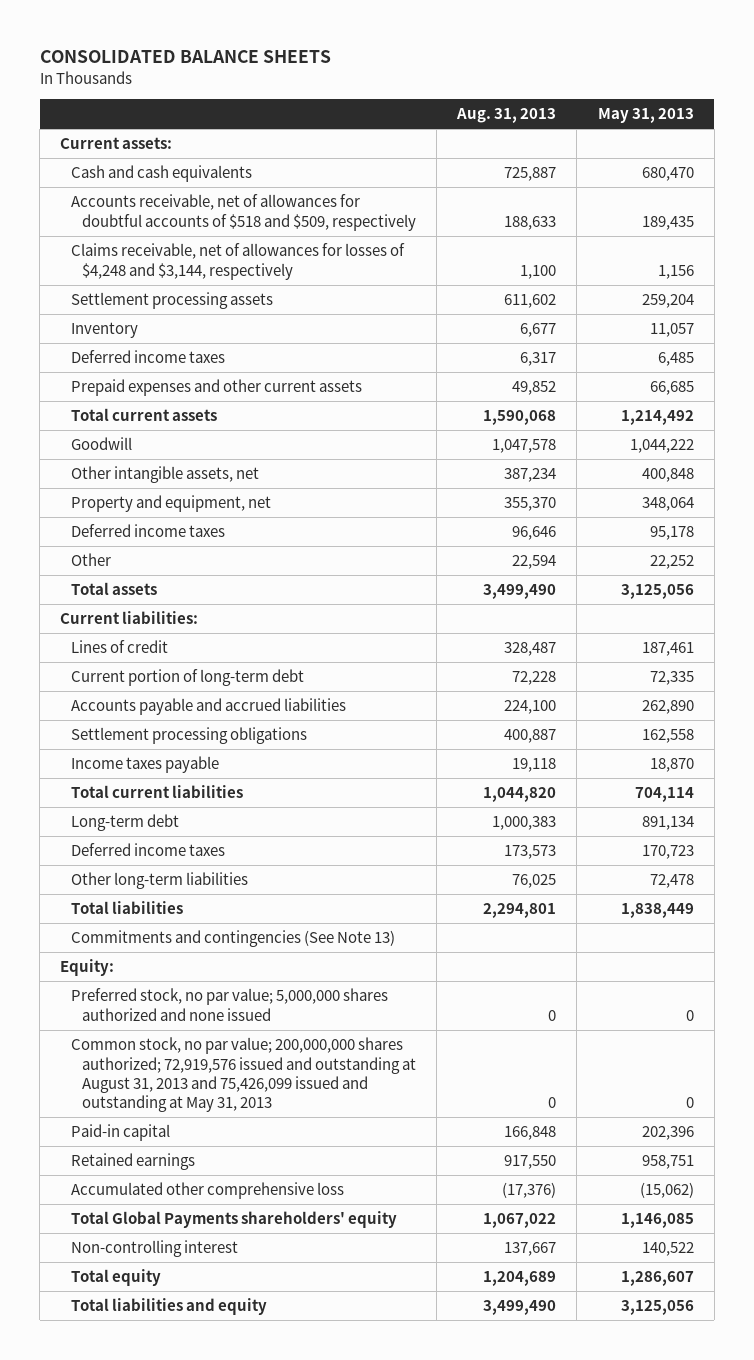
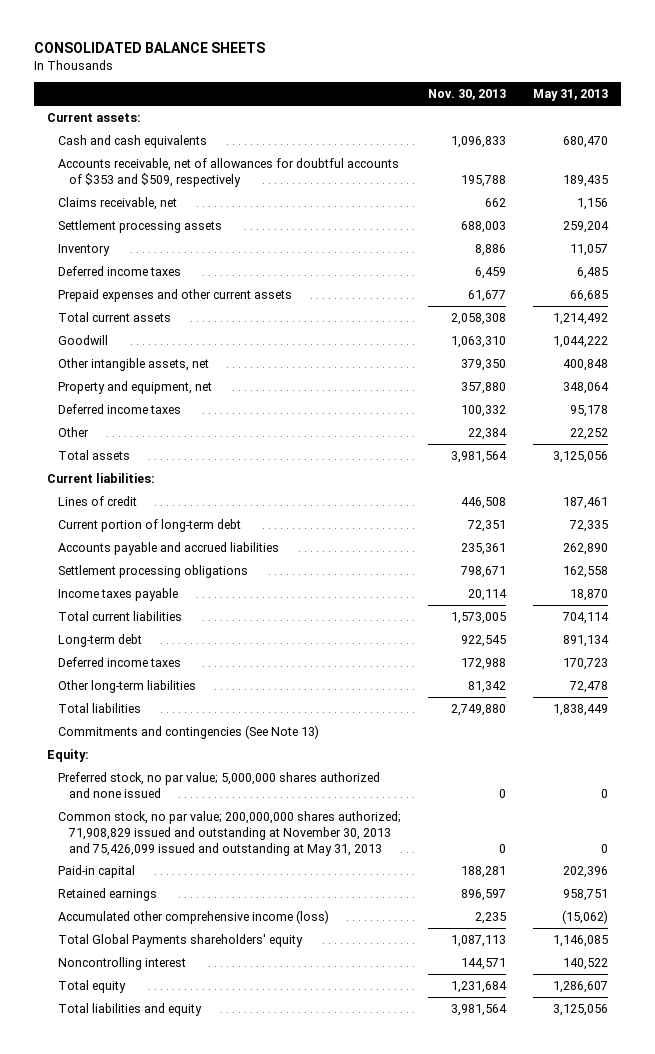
[456,107,557,123] Aug. 31, 2013 -> none
none -> [428,89,507,101] Nov. 30, 2013
[71,194,416,231] Accounts receivable, net of allowances for doubtful accounts of $518 and $509, respectively -> [58,157,400,187] Accounts receivable, net of allowances for doubtful accounts of $353 and $509, respectively
[71,243,406,280] Claims receivable, net of allowances for losses of $4,248 and $3,144, respectively -> [58,196,178,210] Claims receivable, net
[71,1037,416,1113] Common stock, no par value; 200,000,000 shares authorized; 72,919,576 issued and outstanding at August 31, 2013 and 75,426,099 issued and outstanding at May 31, 2013 -> [58,810,402,856] Common stock, no par value; 200,000,000 shares authorized; 71,908,829 issued and outstanding at November 30, 2013 and 75,426,099 issued and outstanding at May 31, 2013
[71,1182,345,1200] Accumulated other comprehensive loss -> [58,909,330,924] Accumulated other comprehensive income (loss)
[71,1240,239,1258] Non-controlling interest -> [58,956,187,970] Noncontrolling interest

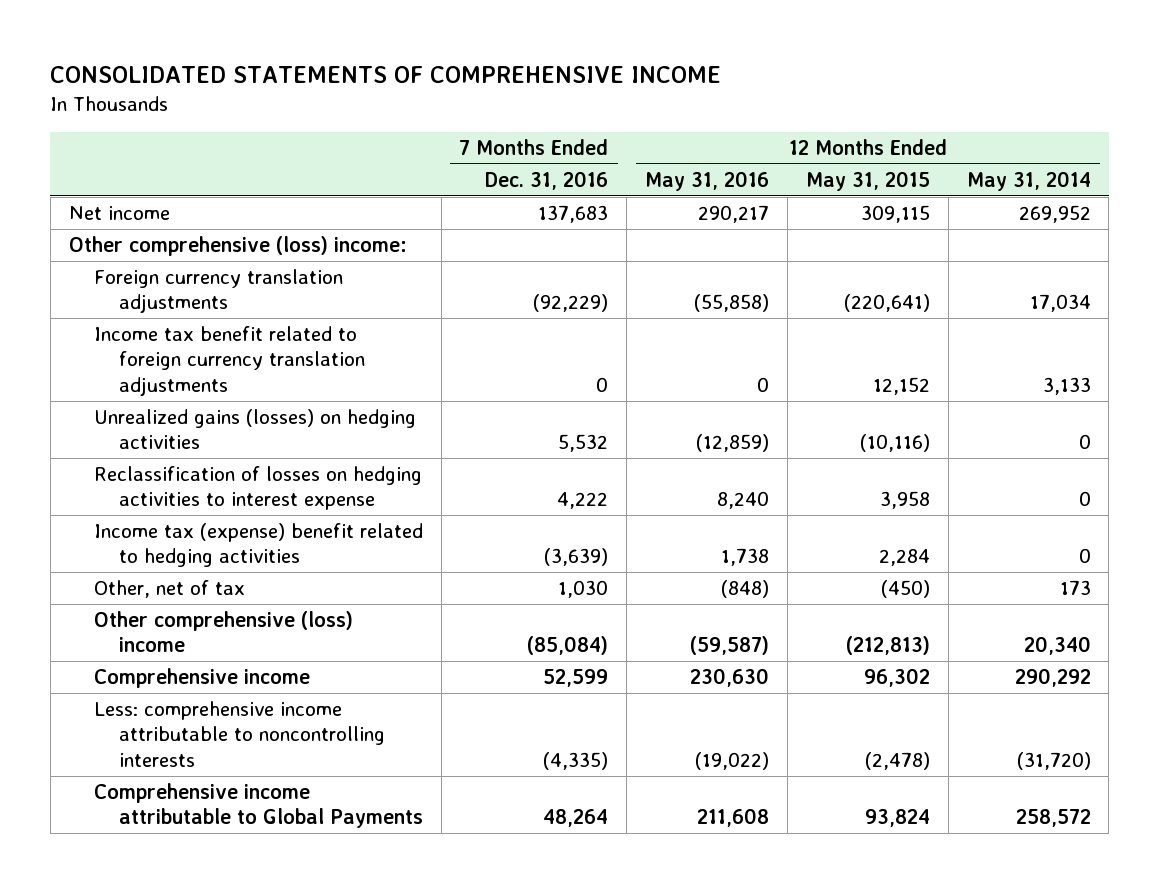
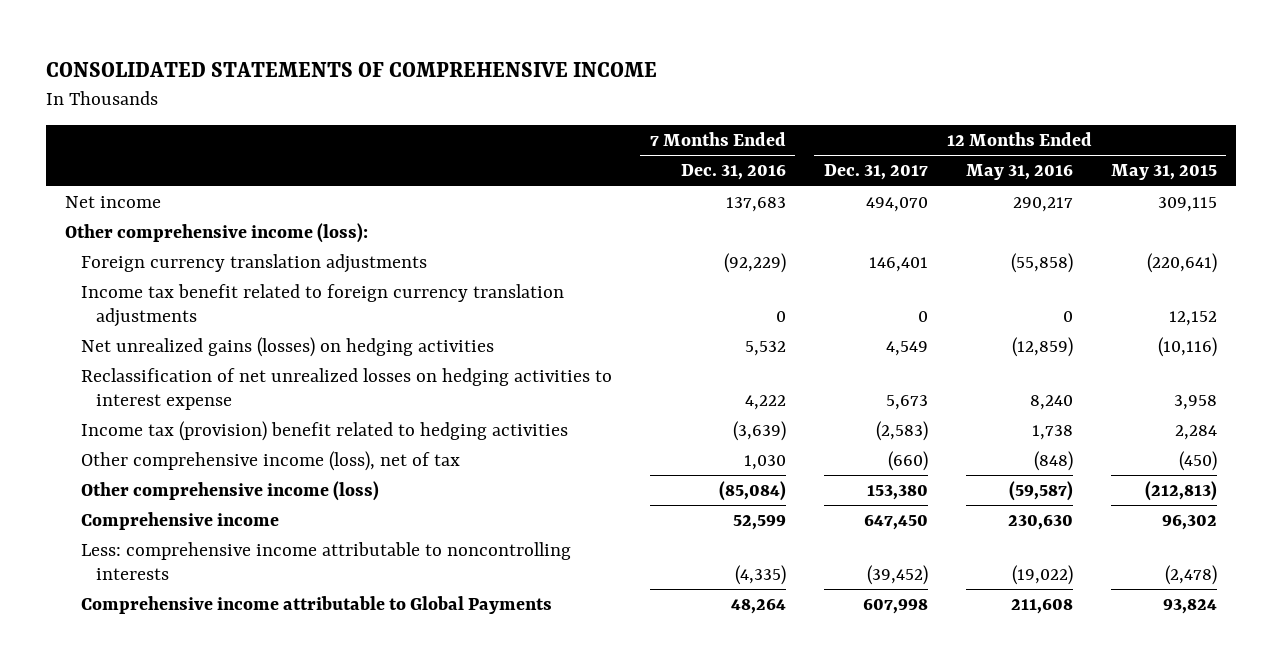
[966,170,1091,191] May 31, 2014 -> none
none -> [823,164,928,181] Dec. 31, 2017
[68,235,407,256] Other comprehensive (loss) income: -> [64,222,368,243] Other comprehensive income (loss):
[93,408,416,450] Unrealized gains (losses) on hedging activities -> [80,336,494,357] Net unrealized gains (losses) on hedging activities
[93,465,422,511] Reclassification of losses on hedging activities to interest expense -> [80,367,612,411] Reclassification of net unrealized losses on hedging activities to interest expense
[93,522,423,568] Income tax (expense) benefit related to hedging activities -> [80,420,568,441] Income tax (provision) benefit related to hedging activities
[93,579,245,598] Other, net of tax -> [80,450,460,471] Other comprehensive income (loss), net of tax
[93,610,353,653] Other comprehensive (loss) income -> [80,480,379,501] Other comprehensive income (loss)

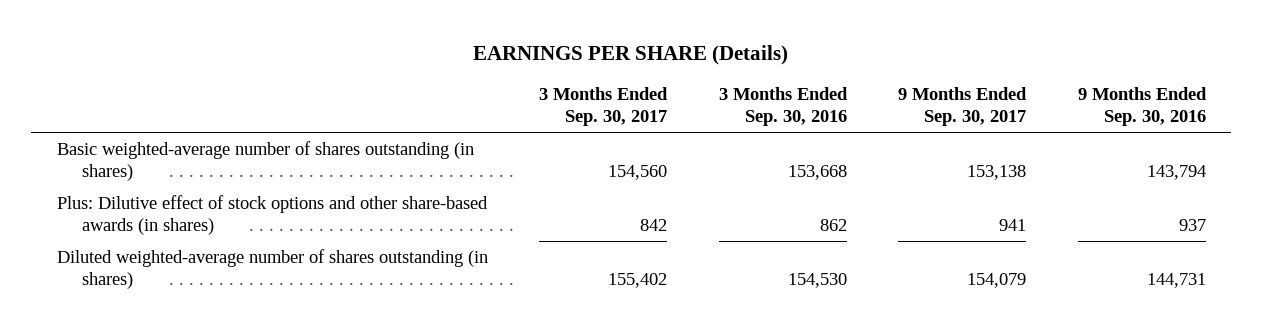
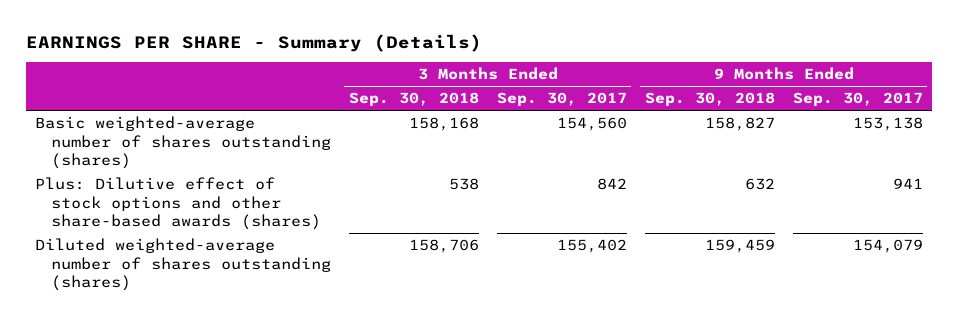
[473,44,789,65] EARNINGS PER SHARE (Details) -> [25,33,482,52] EARNINGS PER SHARE - Summary (Details)
[718,87,848,127] 3 Months Ended Sep. 30, 2016 -> none
[1077,87,1207,127] 9 Months Ended Sep. 30, 2016 -> none
none -> [348,92,479,107] Sep. 30, 2018
none -> [644,92,775,107] Sep. 30, 2018
[56,141,474,181] Basic weighted-average number of shares outstanding (in shares) -> [34,116,332,170] Basic weighted-average number of shares outstanding (shares)
[56,195,488,235] Plus: Dilutive effect of stock options and other share-based awards (in shares) -> [34,177,322,231] Plus: Dilutive effect of stock options and other share-based awards (shares)
[56,249,488,289] Diluted weighted-average number of shares outstanding (in shares) -> [34,238,332,292] Diluted weighted-average number of shares outstanding (shares)

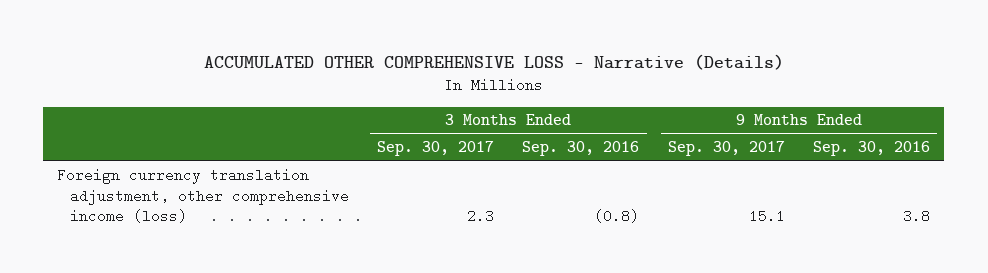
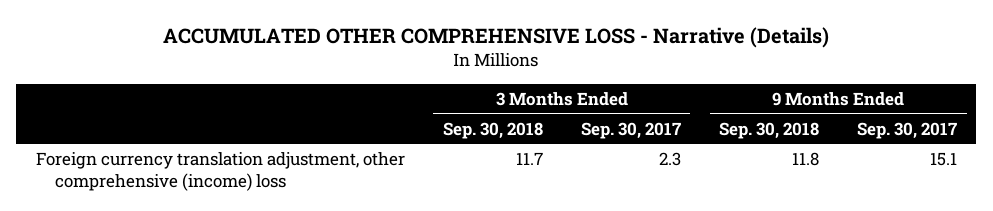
[522,141,640,157] Sep. 30, 2016 -> none
[813,141,931,157] Sep. 30, 2016 -> none
none -> [442,121,543,139] Sep. 30, 2018
none -> [719,121,820,139] Sep. 30, 2018
[57,168,349,224] Foreign currency translation adjustment, other comprehensive income (loss) -> [35,152,405,191] Foreign currency translation adjustment, other comprehensive (income) loss

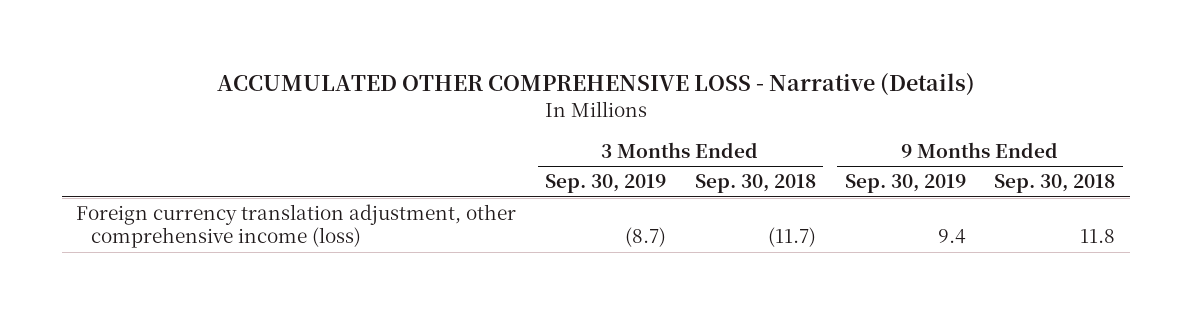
[580,121,681,139] Sep. 30, 2017 -> none
[857,121,958,139] Sep. 30, 2017 -> none
none -> [545,174,667,194] Sep. 30, 2019
none -> [844,174,966,194] Sep. 30, 2019
[35,152,405,191] Foreign currency translation adjustment, other comprehensive (income) loss -> [76,204,517,249] Foreign currency translation adjustment, other comprehensive income (loss)
[515,152,543,166] 11.7 -> [767,227,816,248] (11.7)

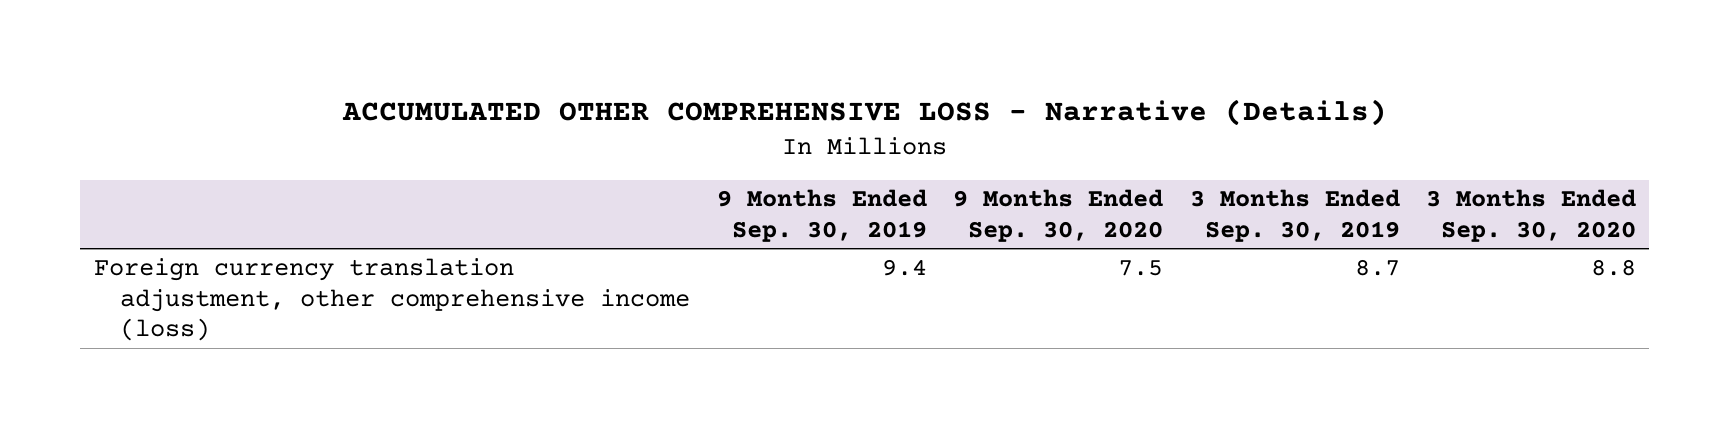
[694,174,816,194] Sep. 30, 2018 -> none
[994,174,1116,194] Sep. 30, 2018 -> none
none -> [953,189,1164,242] 9 Months Ended Sep. 30, 2020
none -> [1426,189,1637,242] 3 Months Ended Sep. 30, 2020
[625,227,667,248] (8.7) -> [1354,259,1400,277] 8.7

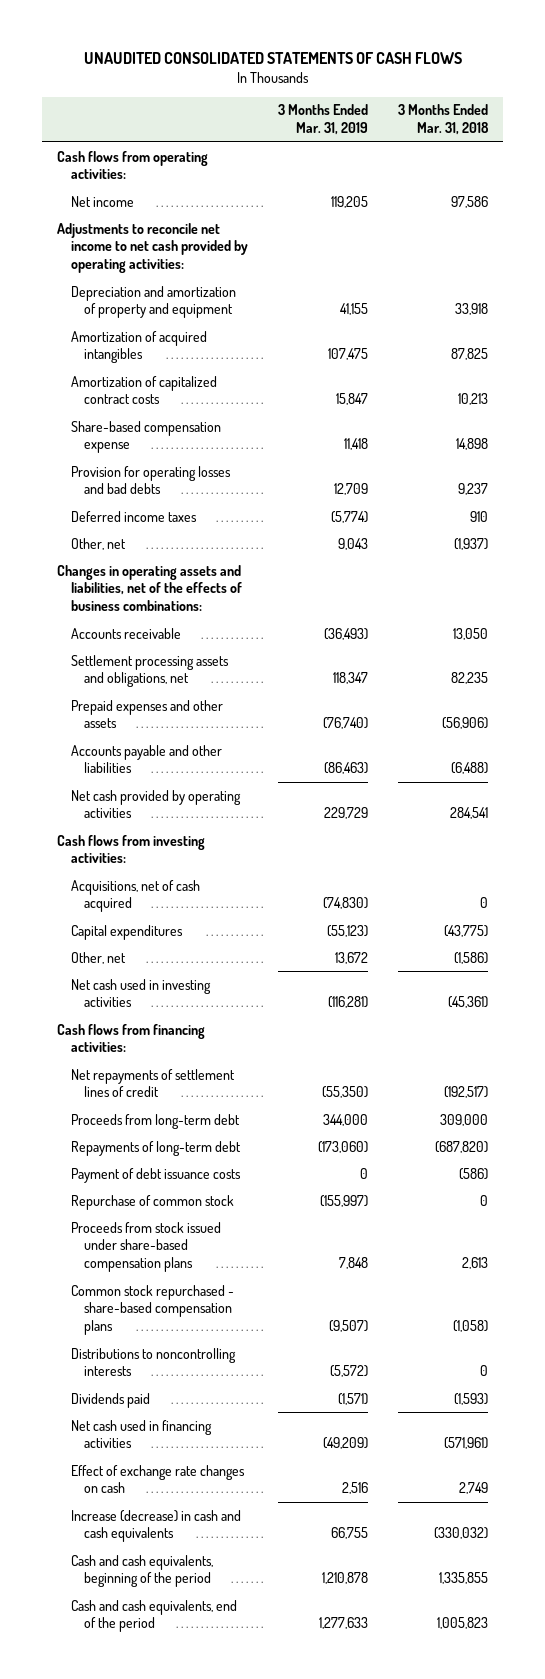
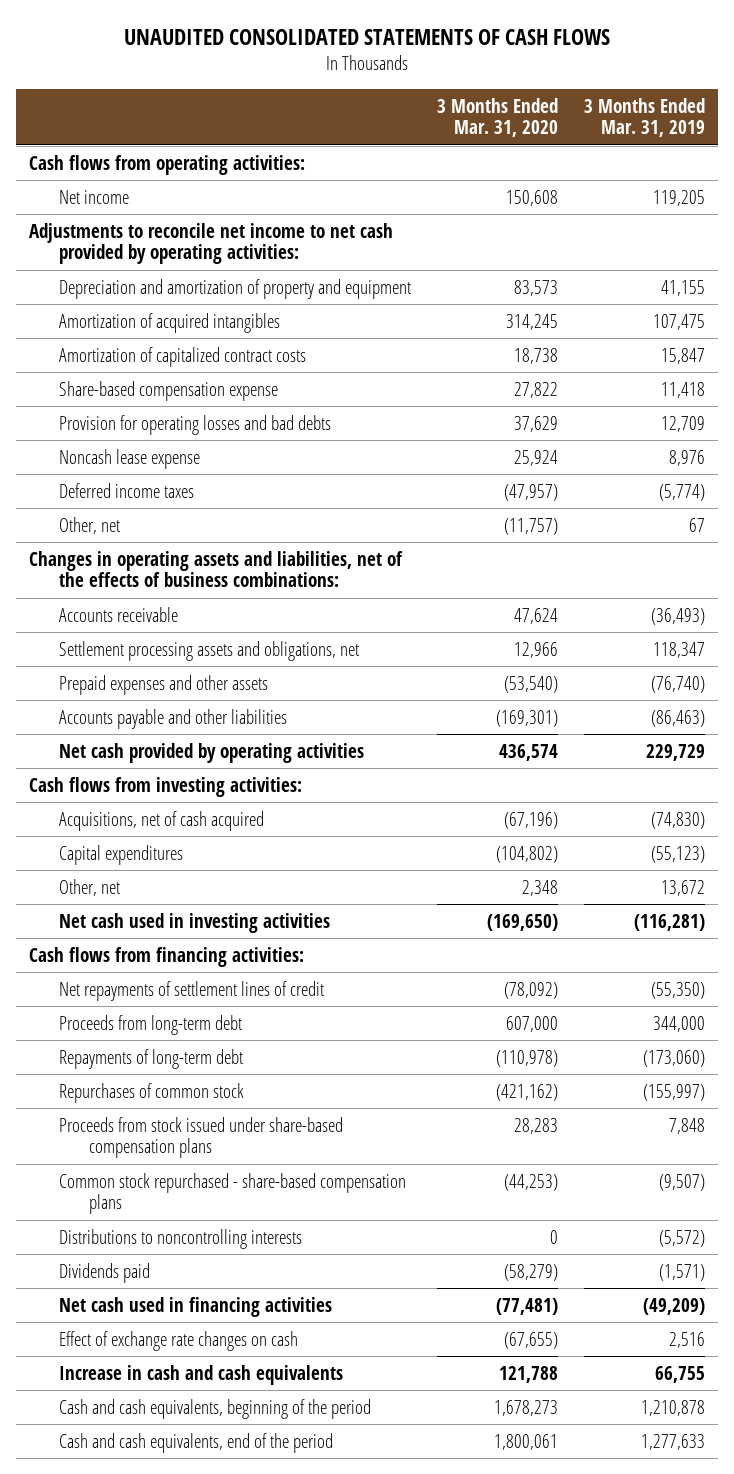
[397,104,489,136] 3 Months Ended Mar. 31, 2018 -> none
none -> [437,97,559,138] 3 Months Ended Mar. 31, 2020
none -> [59,448,201,469] Noncash lease expense
[337,537,368,550] 9,043 -> [689,517,706,532] 67
[70,1167,241,1183] Payment of debt issuance costs -> none
[70,1194,234,1210] Repurchase of common stock -> [59,1082,245,1103] Repurchases of common stock
[70,1509,241,1543] Increase (decrease) in cash and cash equivalents -> [59,1364,344,1385] Increase in cash and cash equivalents

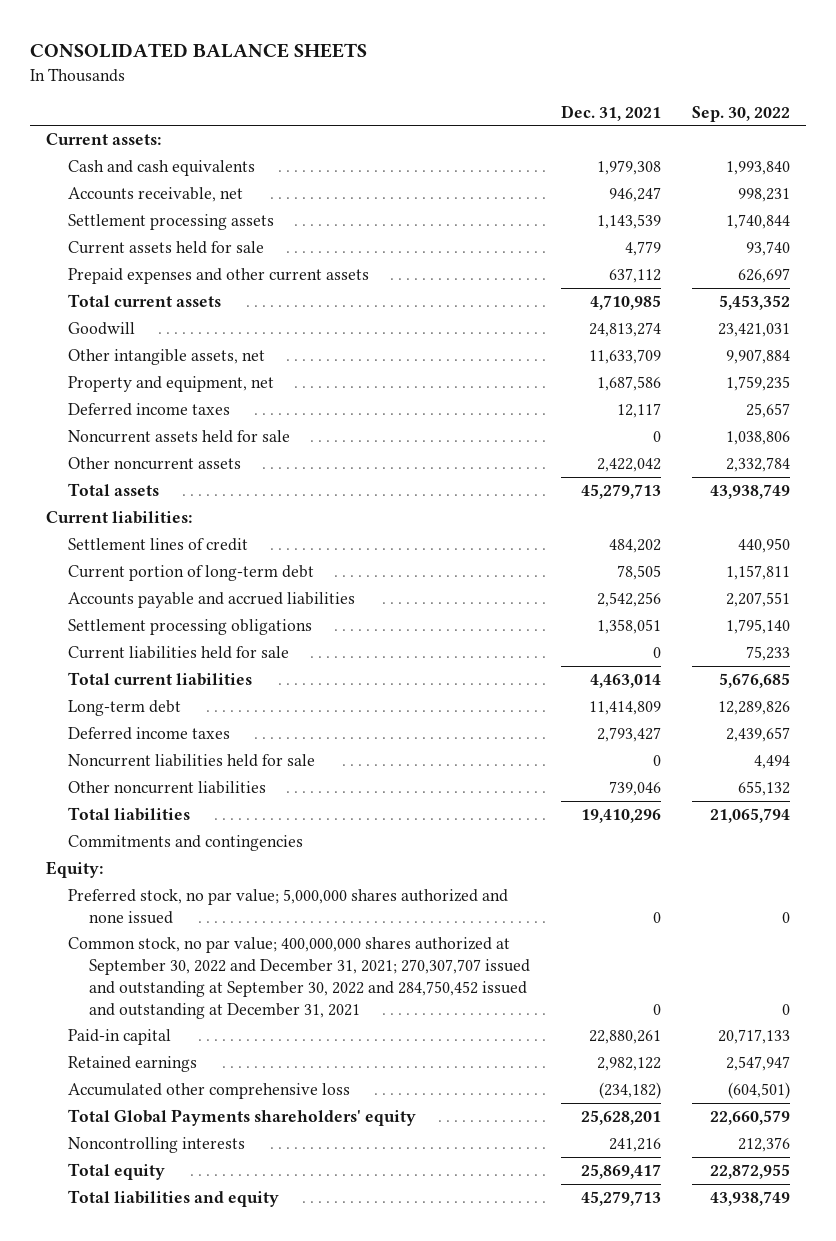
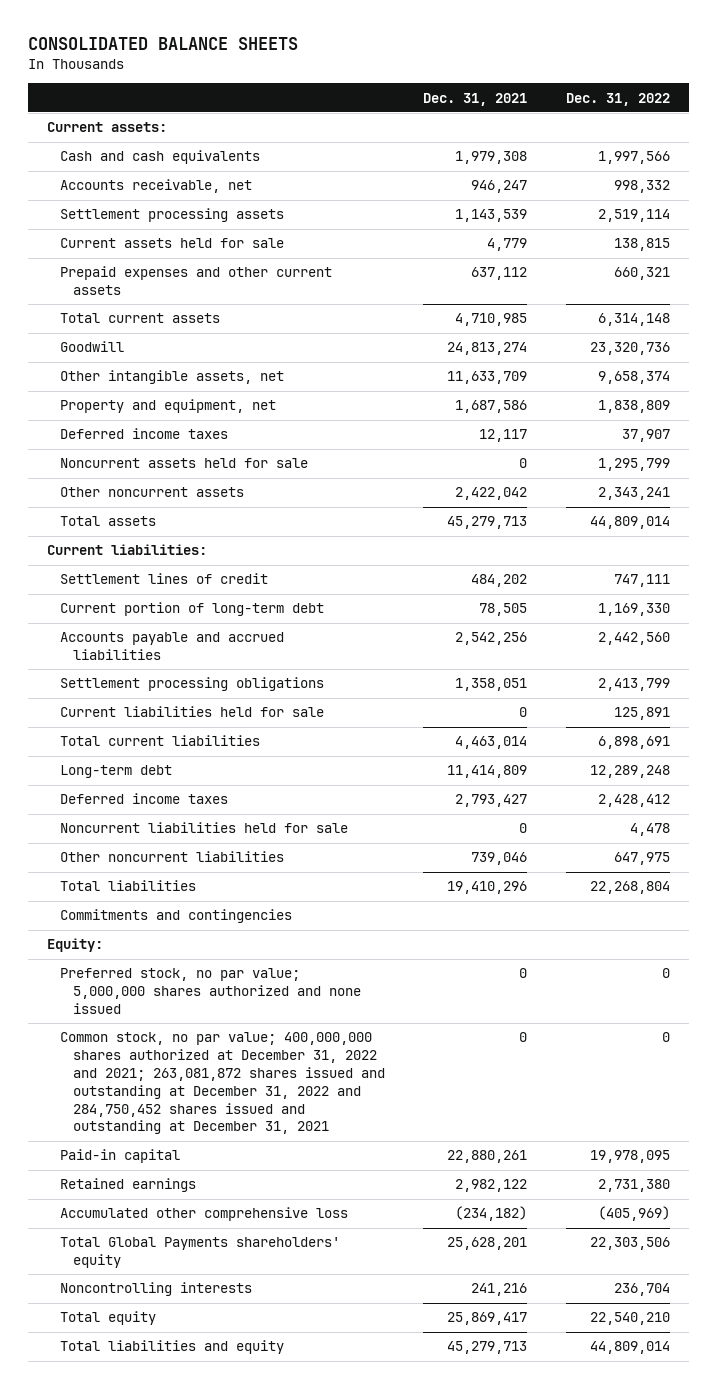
[692,105,791,122] Sep. 30, 2022 -> none
none -> [565,92,670,106] Dec. 31, 2022
[67,936,531,1019] Common stock, no par value; 400,000,000 shares authorized at September 30, 2022 and December 31, 2021; 270,307,707 issued and outstanding at September 30, 2022 and 284,750,452 issued and outstanding at December 31, 2021 -> [59,1032,385,1135] Common stock, no par value; 400,000,000 shares authorized at December 31, 2022 and 2021; 263,081,872 shares issued and outstanding at December 31, 2022 and 284,750,452 shares issued and outstanding at December 31, 2021

